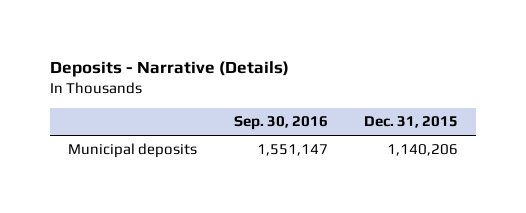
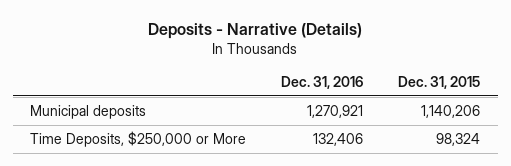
[233,116,328,131] Sep. 30, 2016 -> none
none -> [281,76,364,90] Dec. 31, 2016
none -> [30,131,247,148] Time Deposits, $250,000 or More

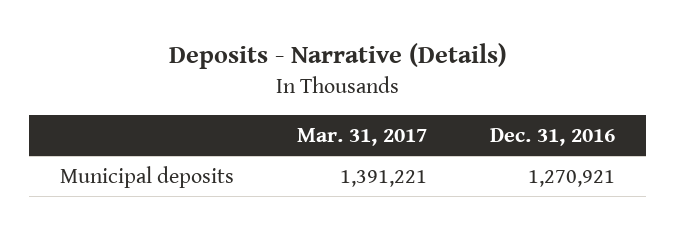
[398,76,481,90] Dec. 31, 2015 -> none
none -> [297,127,428,146] Mar. 31, 2017
[30,131,247,148] Time Deposits, $250,000 or More -> none

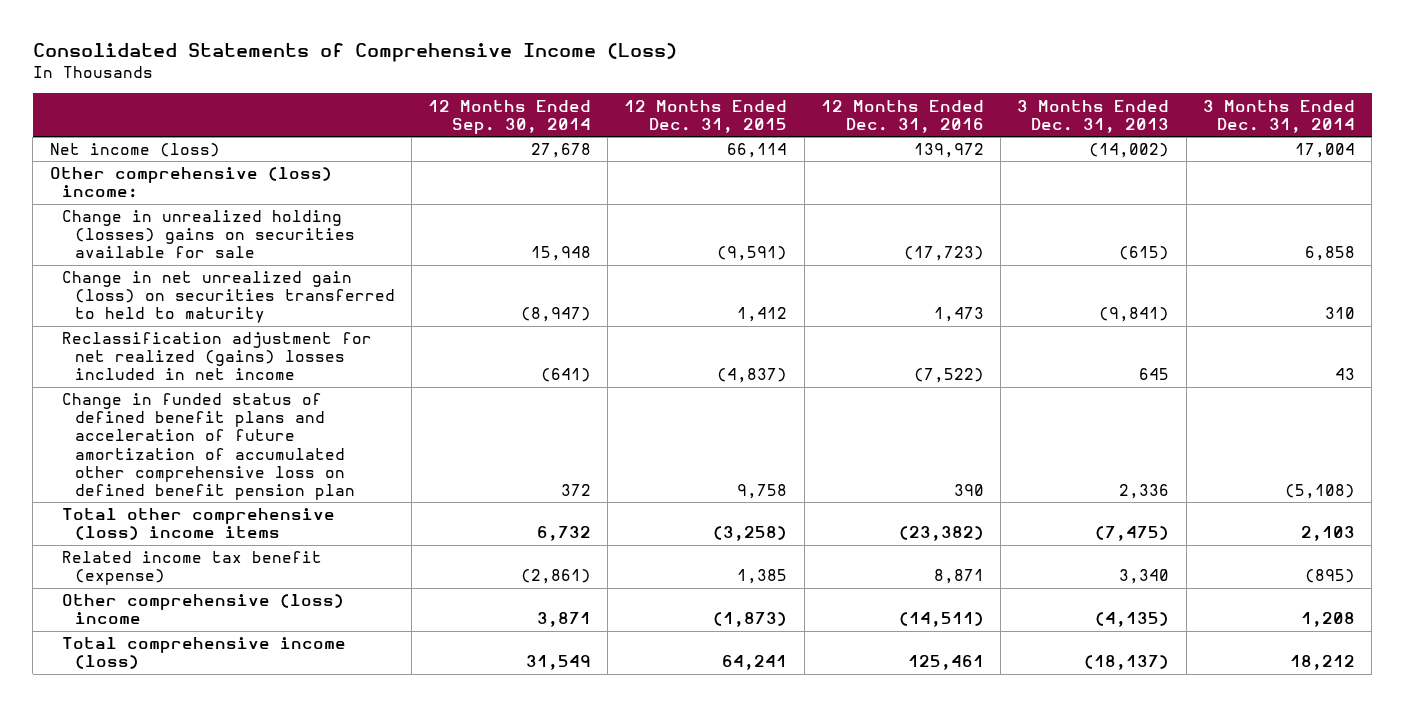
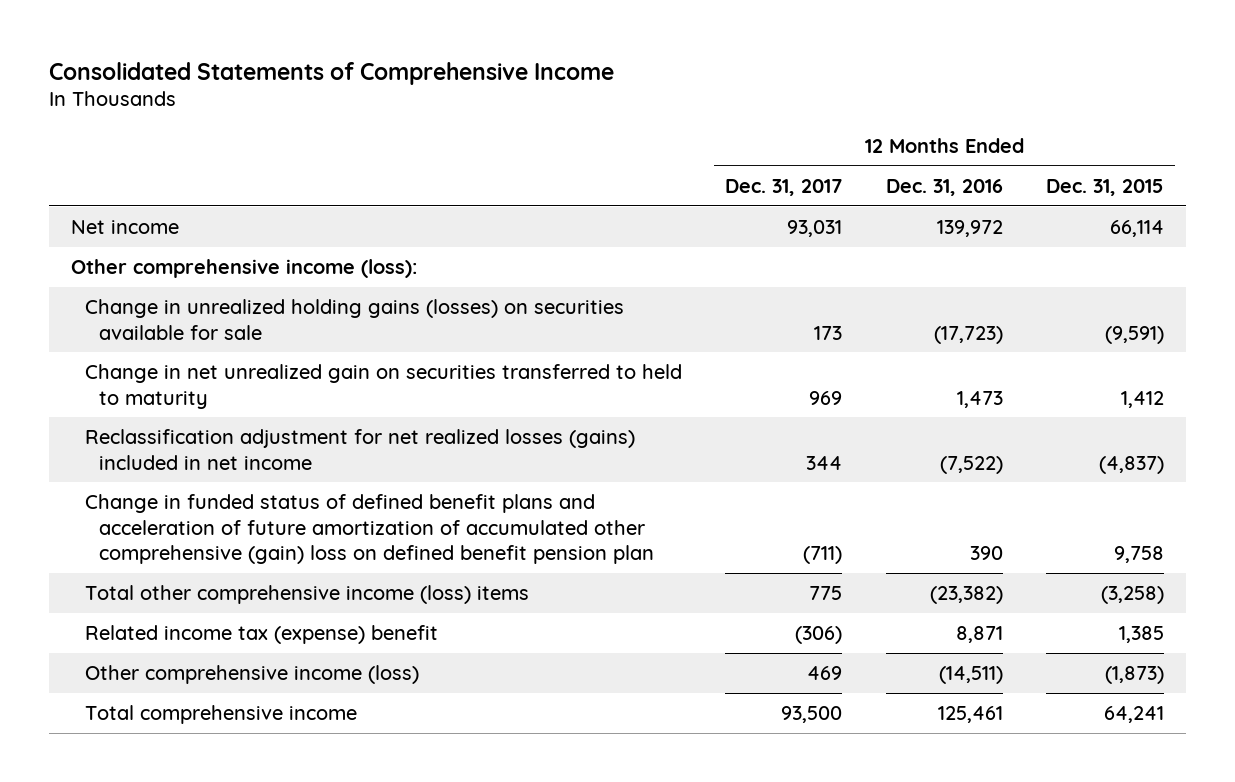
[32,42,677,62] Consolidated Statements of Comprehensive Income (Loss) -> [48,61,614,85] Consolidated Statements of Comprehensive Income
[427,99,591,134] 12 Months Ended Sep. 30, 2014 -> none
[1017,99,1170,133] 3 Months Ended Dec. 31, 2013 -> none
[1202,99,1355,133] 3 Months Ended Dec. 31, 2014 -> none
none -> [725,178,843,196] Dec. 31, 2017
[49,143,220,158] Net income (loss) -> [70,219,179,234] Net income
[49,167,332,199] Other comprehensive (loss) income: -> [70,258,417,278] Other comprehensive income (loss):
[62,210,355,259] Change in unrealized holding (losses) gains on securities available for sale -> [84,298,624,340] Change in unrealized holding gains (losses) on securities available for sale
[62,271,395,324] Change in net unrealized gain (loss) on securities transferred to held to maturity -> [84,363,682,409] Change in net unrealized gain on securities transferred to held to maturity
[62,332,373,381] Reclassification adjustment for net realized (gains) losses included in net income -> [84,428,635,470] Reclassification adjustment for net realized losses (gains) included in net income
[62,393,355,500] Change in funded status of defined benefit plans and acceleration of future amortization of accumulated other comprehensive loss on defined benefit pension plan -> [84,493,654,565] Change in funded status of defined benefit plans and acceleration of future amortization of accumulated other comprehensive (gain) loss on defined benefit pension plan
[62,508,336,541] Total other comprehensive (loss) income items -> [84,584,529,604] Total other comprehensive income (loss) items
[62,551,323,586] Related income tax benefit (expense) -> [84,624,438,644] Related income tax (expense) benefit
[62,594,345,625] Other comprehensive (loss) income -> [84,664,419,684] Other comprehensive income (loss)
[62,637,347,670] Total comprehensive income (loss) -> [84,704,357,724] Total comprehensive income

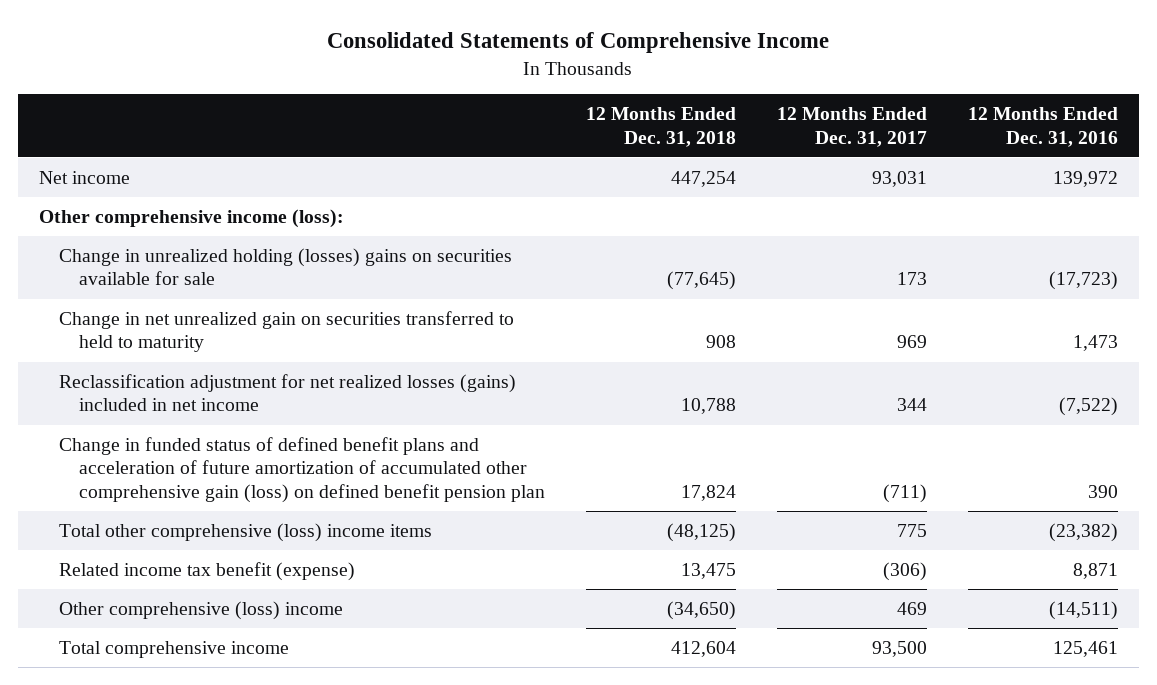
[1046,178,1165,196] Dec. 31, 2015 -> none
none -> [586,107,737,147] 12 Months Ended Dec. 31, 2018
[84,298,624,340] Change in unrealized holding gains (losses) on securities available for sale -> [58,247,512,286] Change in unrealized holding (losses) gains on securities available for sale
[84,493,654,565] Change in funded status of defined benefit plans and acceleration of future amortization of accumulated other comprehensive (gain) loss on defined benefit pension plan -> [58,436,546,504] Change in funded status of defined benefit plans and acceleration of future amortization of accumulated other comprehensive gain (loss) on defined benefit pension plan
[84,584,529,604] Total other comprehensive income (loss) items -> [58,522,432,542] Total other comprehensive (loss) income items
[84,624,438,644] Related income tax (expense) benefit -> [58,561,355,581] Related income tax benefit (expense)
[84,664,419,684] Other comprehensive income (loss) -> [58,600,343,620] Other comprehensive (loss) income

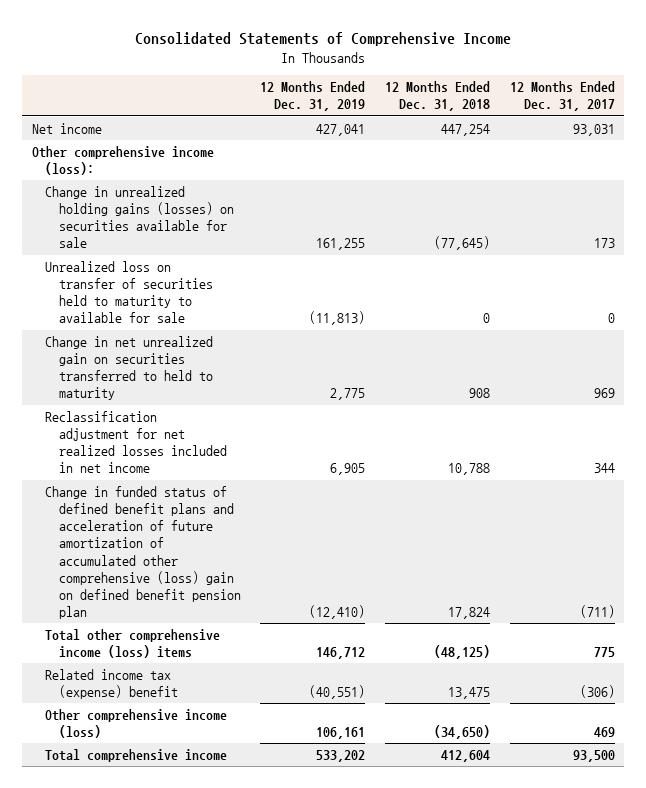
[968,107,1119,147] 12 Months Ended Dec. 31, 2016 -> none
none -> [260,81,366,112] 12 Months Ended Dec. 31, 2019
[58,247,512,286] Change in unrealized holding (losses) gains on securities available for sale -> [45,185,234,249] Change in unrealized holding gains (losses) on securities available for sale
none -> [45,260,213,324] Unrealized loss on transfer of securities held to maturity to available for sale
[58,373,516,412] Reclassification adjustment for net realized losses (gains) included in net income -> [45,410,227,474] Reclassification adjustment for net realized losses included in net income
[58,436,546,504] Change in funded status of defined benefit plans and acceleration of future amortization of accumulated other comprehensive gain (loss) on defined benefit pension plan -> [45,485,241,620] Change in funded status of defined benefit plans and acceleration of future amortization of accumulated other comprehensive (loss) gain on defined benefit pension plan
[58,522,432,542] Total other comprehensive (loss) income items -> [45,628,221,659] Total other comprehensive income (loss) items
[58,561,355,581] Related income tax benefit (expense) -> [45,668,178,700] Related income tax (expense) benefit
[58,600,343,620] Other comprehensive (loss) income -> [45,708,228,739] Other comprehensive income (loss)

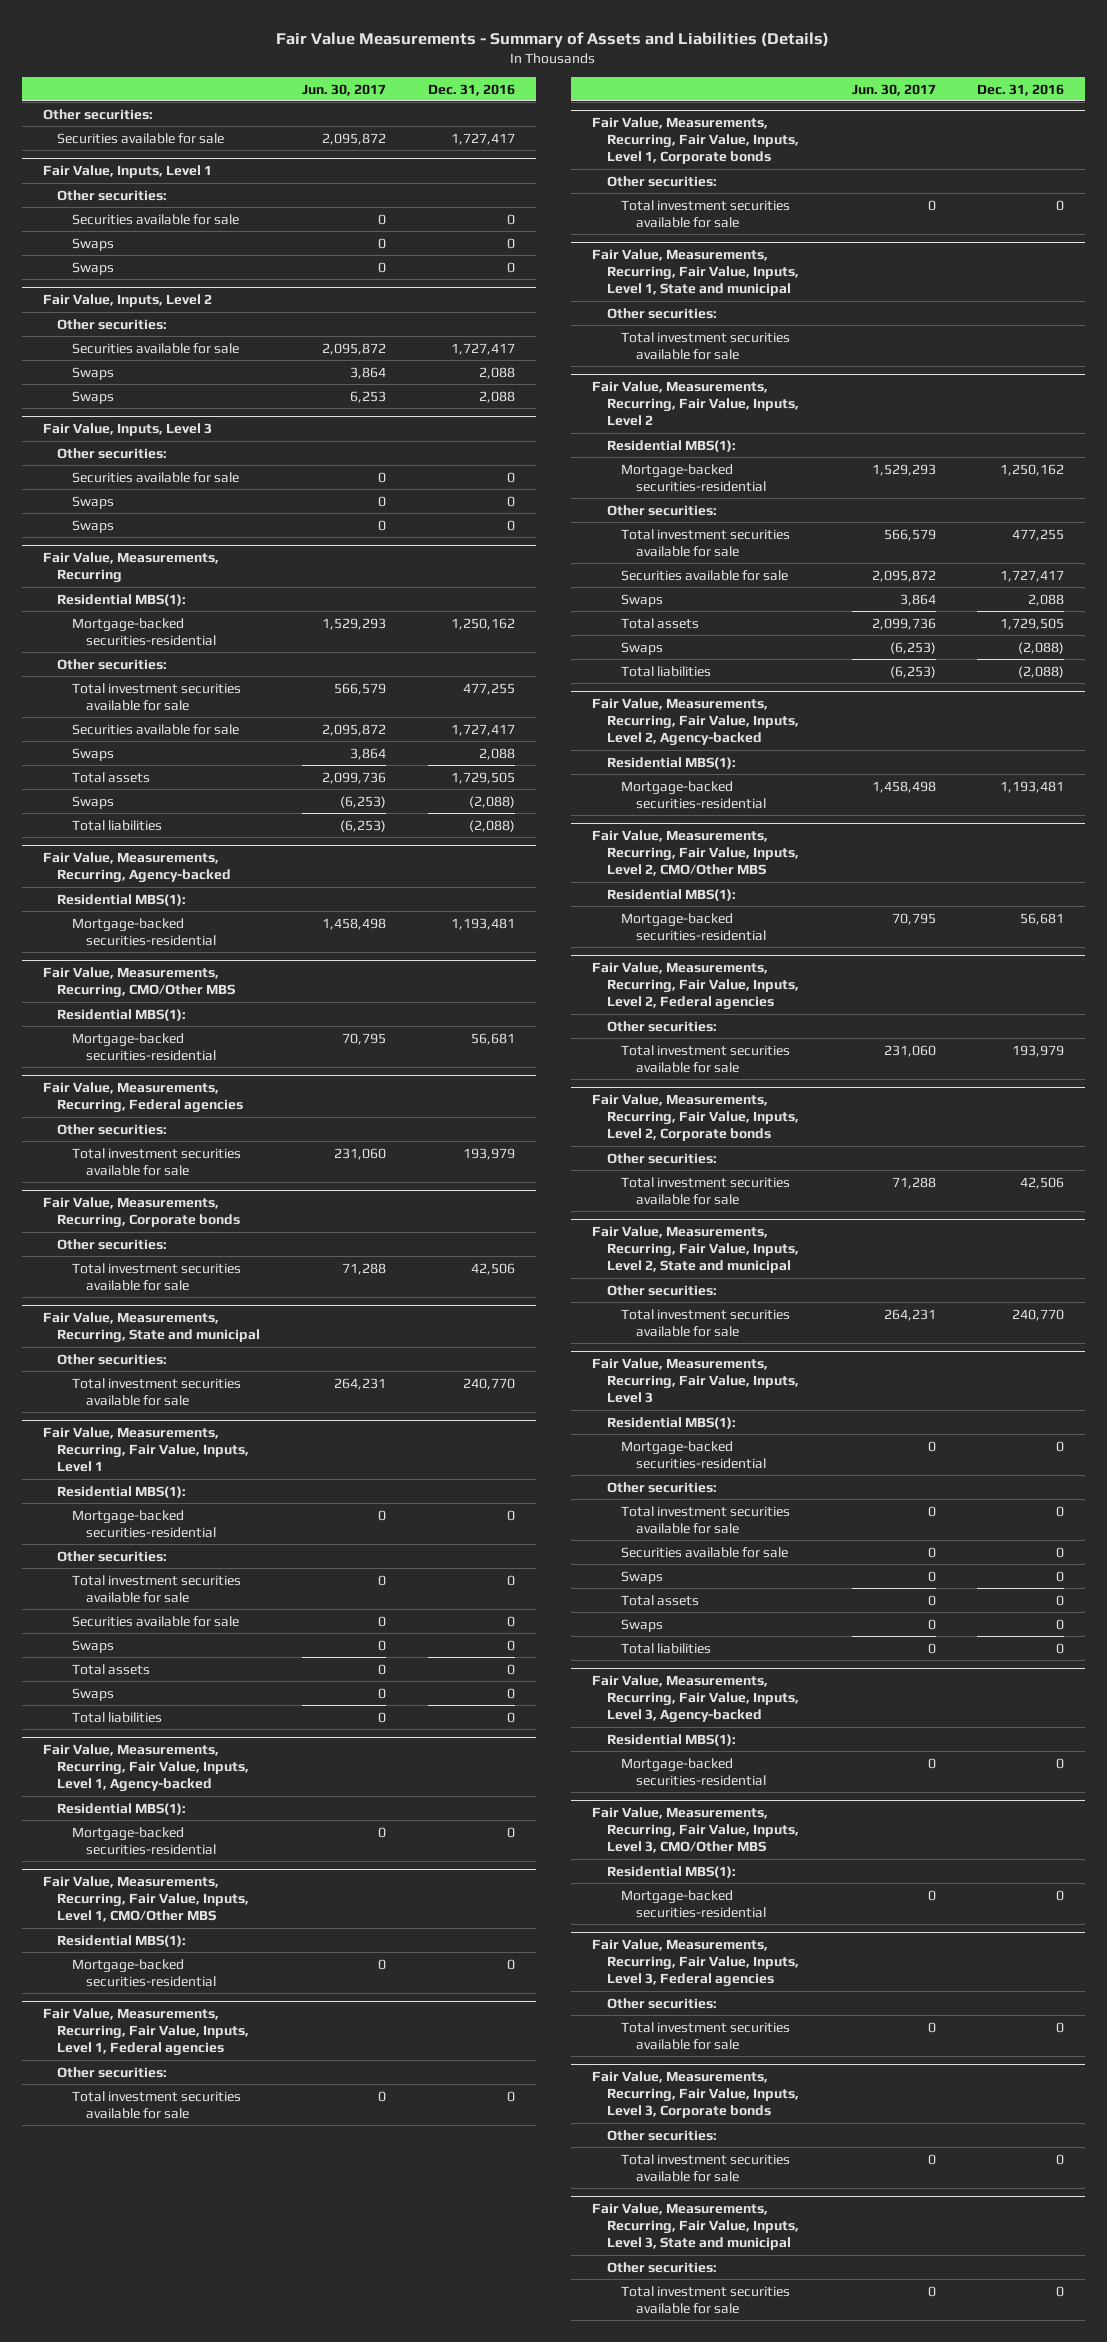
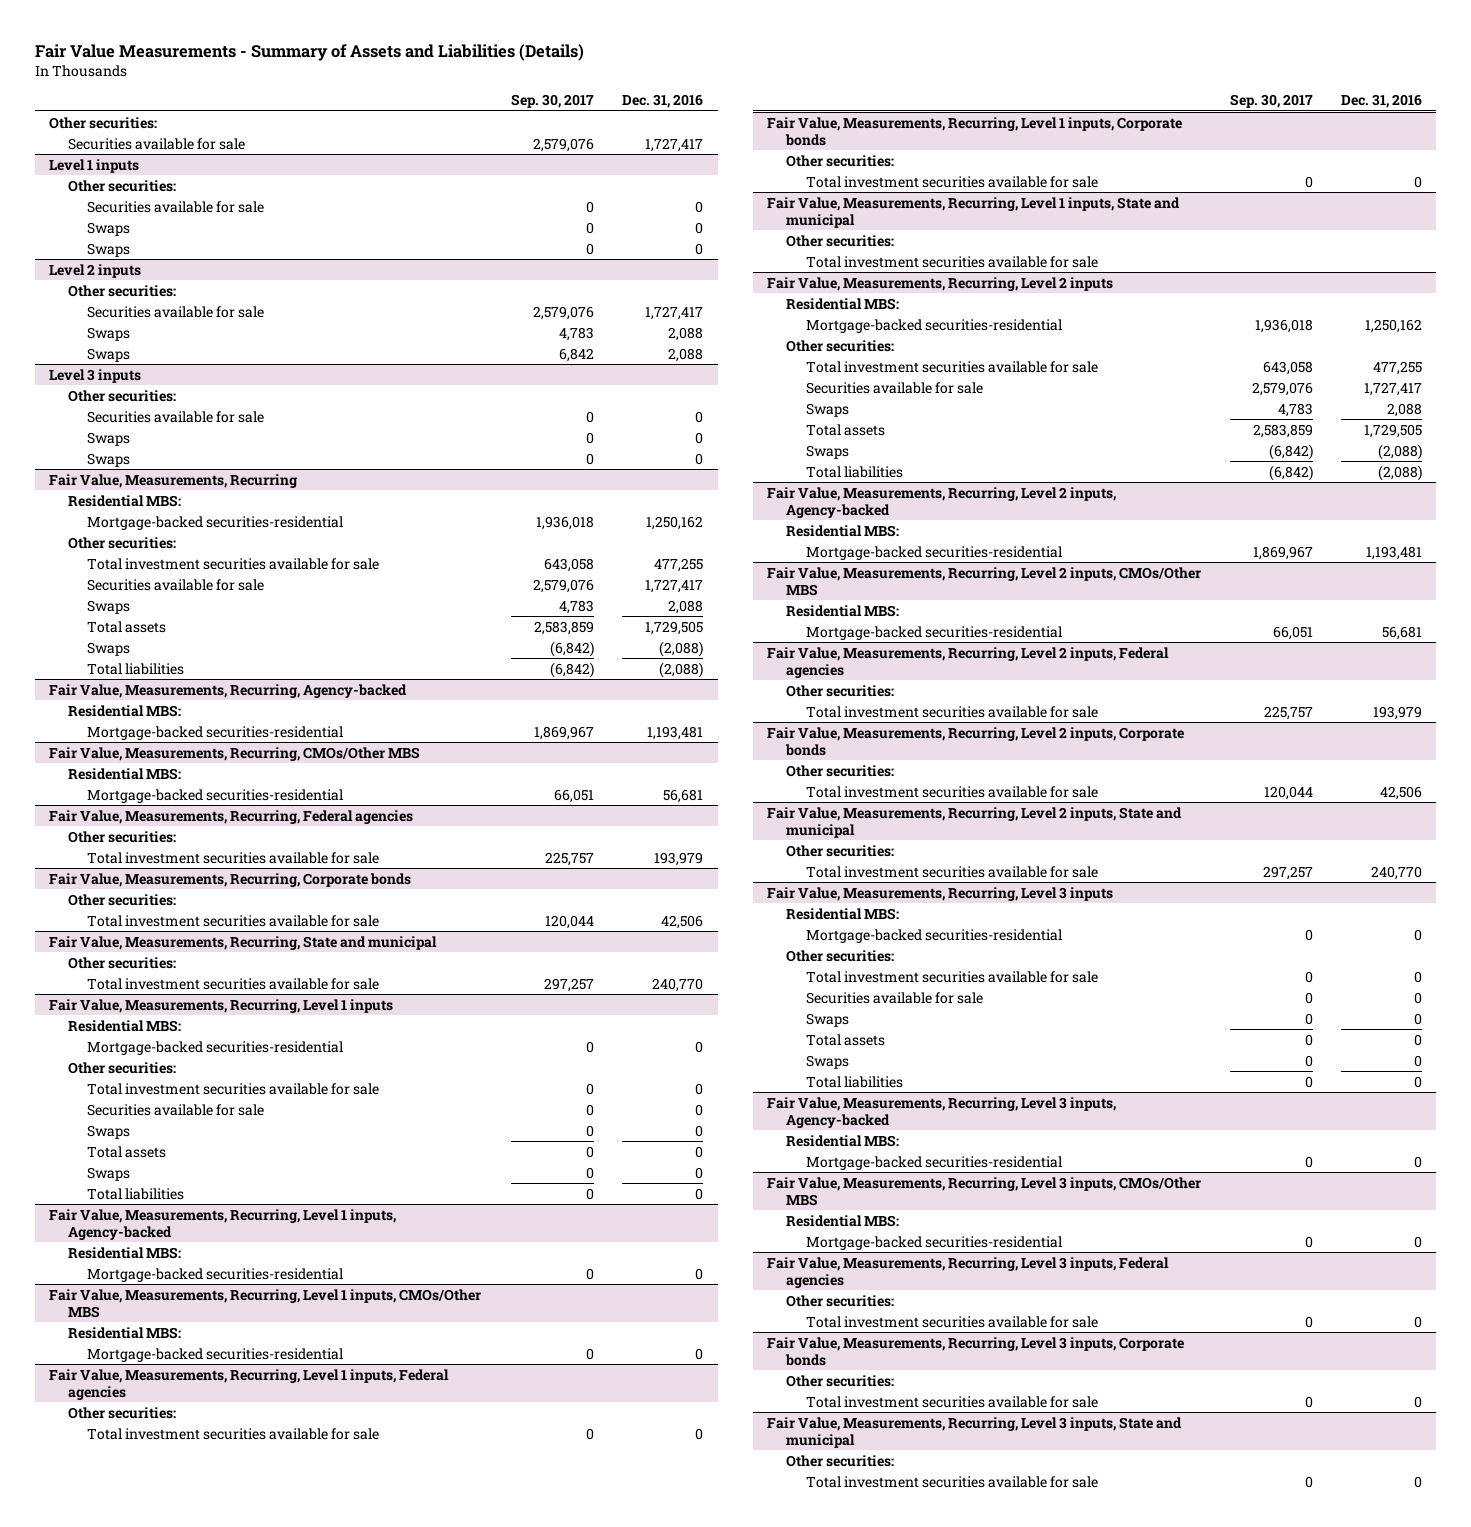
[301,83,386,96] Jun. 30, 2017 -> none
none -> [511,94,595,109] Sep. 30, 2017
[42,165,212,179] Fair Value, Inputs, Level 1 -> [48,158,139,173] Level 1 inputs
[42,294,212,308] Fair Value, Inputs, Level 2 -> [48,263,141,278] Level 2 inputs
[42,423,212,437] Fair Value, Inputs, Level 3 -> [48,368,141,383] Level 3 inputs
[57,593,187,606] Residential MBS(1): -> [68,494,182,507] Residential MBS:
[57,893,187,906] Residential MBS(1): -> [68,704,182,717] Residential MBS:
[42,967,236,999] Fair Value, Measurements, Recurring, CMO/Other MBS -> [48,746,420,761] Fair Value, Measurements, Recurring, CMOs/Other MBS
[57,1008,187,1021] Residential MBS(1): -> [68,767,182,780] Residential MBS:
[42,1427,250,1473] Fair Value, Measurements, Recurring, Fair Value, Inputs, Level 1 -> [48,998,393,1013] Fair Value, Measurements, Recurring, Level 1 inputs
[57,1485,187,1498] Residential MBS(1): -> [68,1019,182,1032] Residential MBS:
[42,1744,250,1793] Fair Value, Measurements, Recurring, Fair Value, Inputs, Level 1, Agency-backed -> [48,1208,396,1240] Fair Value, Measurements, Recurring, Level 1 inputs, Agency-backed
[57,1802,187,1815] Residential MBS(1): -> [68,1246,182,1259] Residential MBS:
[42,1876,250,1923] Fair Value, Measurements, Recurring, Fair Value, Inputs, Level 1, CMO/Other MBS -> [48,1288,481,1318] Fair Value, Measurements, Recurring, Level 1 inputs, CMOs/Other MBS
[57,1934,187,1947] Residential MBS(1): -> [68,1326,182,1339] Residential MBS:
[42,2008,250,2057] Fair Value, Measurements, Recurring, Fair Value, Inputs, Level 1, Federal agencies -> [48,1368,449,1400] Fair Value, Measurements, Recurring, Level 1 inputs, Federal agencies
[592,117,799,165] Fair Value, Measurements, Recurring, Fair Value, Inputs, Level 1, Corporate bonds -> [767,116,1183,146] Fair Value, Measurements, Recurring, Level 1 inputs, Corporate bonds
[592,249,799,297] Fair Value, Measurements, Recurring, Fair Value, Inputs, Level 1, State and municipal -> [767,196,1181,228] Fair Value, Measurements, Recurring, Level 1 inputs, State and municipal
[592,381,799,427] Fair Value, Measurements, Recurring, Fair Value, Inputs, Level 2 -> [767,276,1114,291] Fair Value, Measurements, Recurring, Level 2 inputs
[606,439,736,452] Residential MBS(1): -> [786,297,900,310] Residential MBS:
[592,698,799,747] Fair Value, Measurements, Recurring, Fair Value, Inputs, Level 2, Agency-backed -> [767,486,1117,518] Fair Value, Measurements, Recurring, Level 2 inputs, Agency-backed
[606,756,736,769] Residential MBS(1): -> [786,524,900,537] Residential MBS:
[592,830,799,877] Fair Value, Measurements, Recurring, Fair Value, Inputs, Level 2, CMO/Other MBS -> [767,566,1202,596] Fair Value, Measurements, Recurring, Level 2 inputs, CMOs/Other MBS
[606,888,736,901] Residential MBS(1): -> [786,604,900,617] Residential MBS:
[592,962,799,1011] Fair Value, Measurements, Recurring, Fair Value, Inputs, Level 2, Federal agencies -> [767,646,1170,678] Fair Value, Measurements, Recurring, Level 2 inputs, Federal agencies
[592,1094,799,1142] Fair Value, Measurements, Recurring, Fair Value, Inputs, Level 2, Corporate bonds -> [767,726,1185,756] Fair Value, Measurements, Recurring, Level 2 inputs, Corporate bonds
[592,1226,799,1274] Fair Value, Measurements, Recurring, Fair Value, Inputs, Level 2, State and municipal -> [767,806,1183,838] Fair Value, Measurements, Recurring, Level 2 inputs, State and municipal
[592,1358,799,1404] Fair Value, Measurements, Recurring, Fair Value, Inputs, Level 3 -> [767,886,1114,901] Fair Value, Measurements, Recurring, Level 3 inputs
[606,1416,736,1429] Residential MBS(1): -> [786,907,900,920] Residential MBS:
[592,1675,799,1724] Fair Value, Measurements, Recurring, Fair Value, Inputs, Level 3, Agency-backed -> [767,1096,1117,1128] Fair Value, Measurements, Recurring, Level 3 inputs, Agency-backed
[606,1733,736,1746] Residential MBS(1): -> [786,1134,900,1147] Residential MBS:
[592,1807,799,1854] Fair Value, Measurements, Recurring, Fair Value, Inputs, Level 3, CMO/Other MBS -> [767,1176,1202,1206] Fair Value, Measurements, Recurring, Level 3 inputs, CMOs/Other MBS
[606,1865,736,1878] Residential MBS(1): -> [786,1214,900,1227] Residential MBS:
[592,1939,799,1988] Fair Value, Measurements, Recurring, Fair Value, Inputs, Level 3, Federal agencies -> [767,1256,1170,1288] Fair Value, Measurements, Recurring, Level 3 inputs, Federal agencies
[592,2071,799,2119] Fair Value, Measurements, Recurring, Fair Value, Inputs, Level 3, Corporate bonds -> [767,1336,1185,1366] Fair Value, Measurements, Recurring, Level 3 inputs, Corporate bonds
[592,2203,799,2251] Fair Value, Measurements, Recurring, Fair Value, Inputs, Level 3, State and municipal -> [767,1416,1183,1448] Fair Value, Measurements, Recurring, Level 3 inputs, State and municipal

